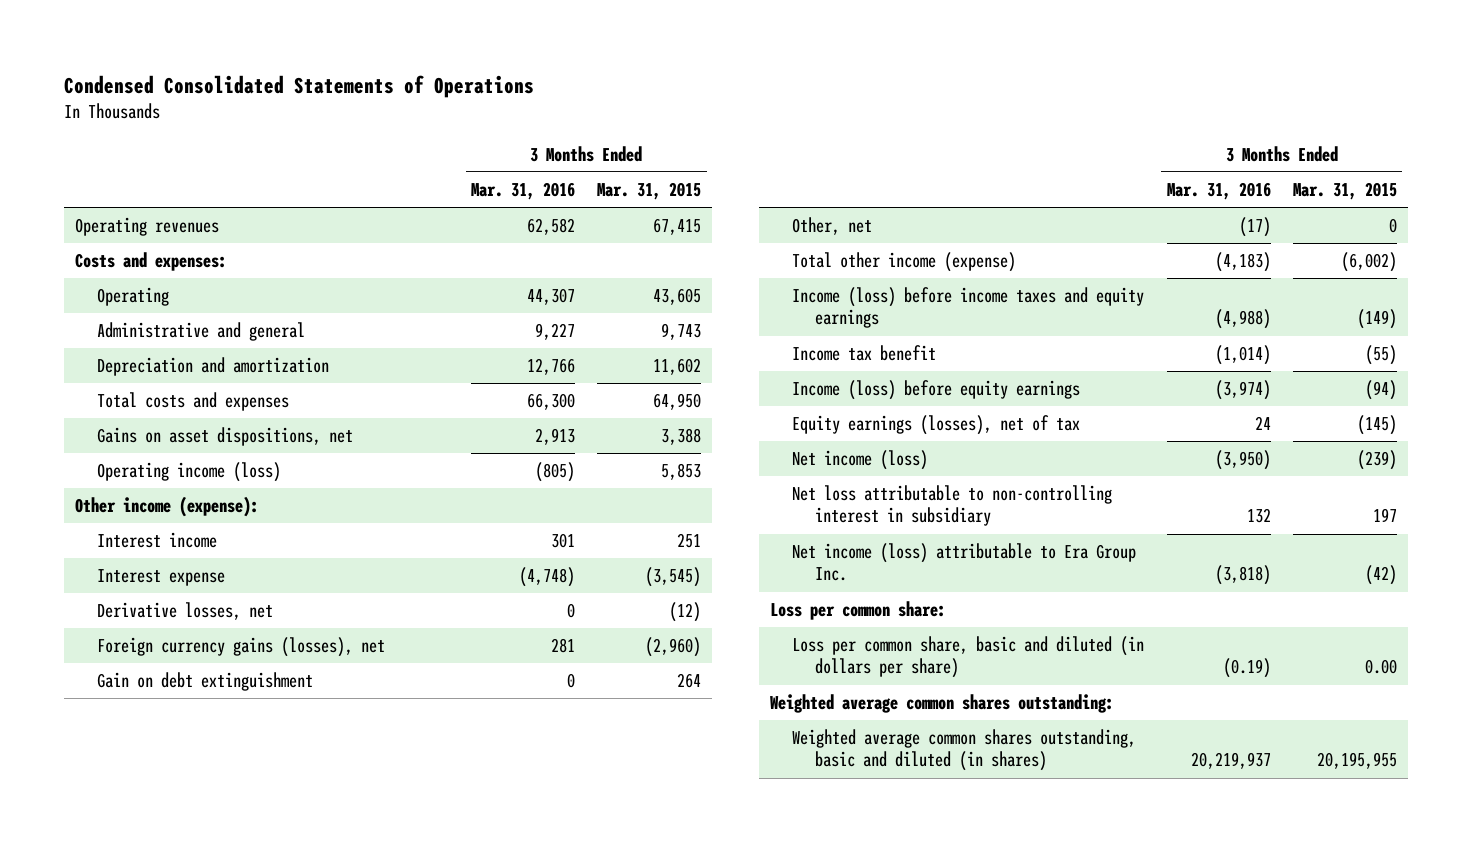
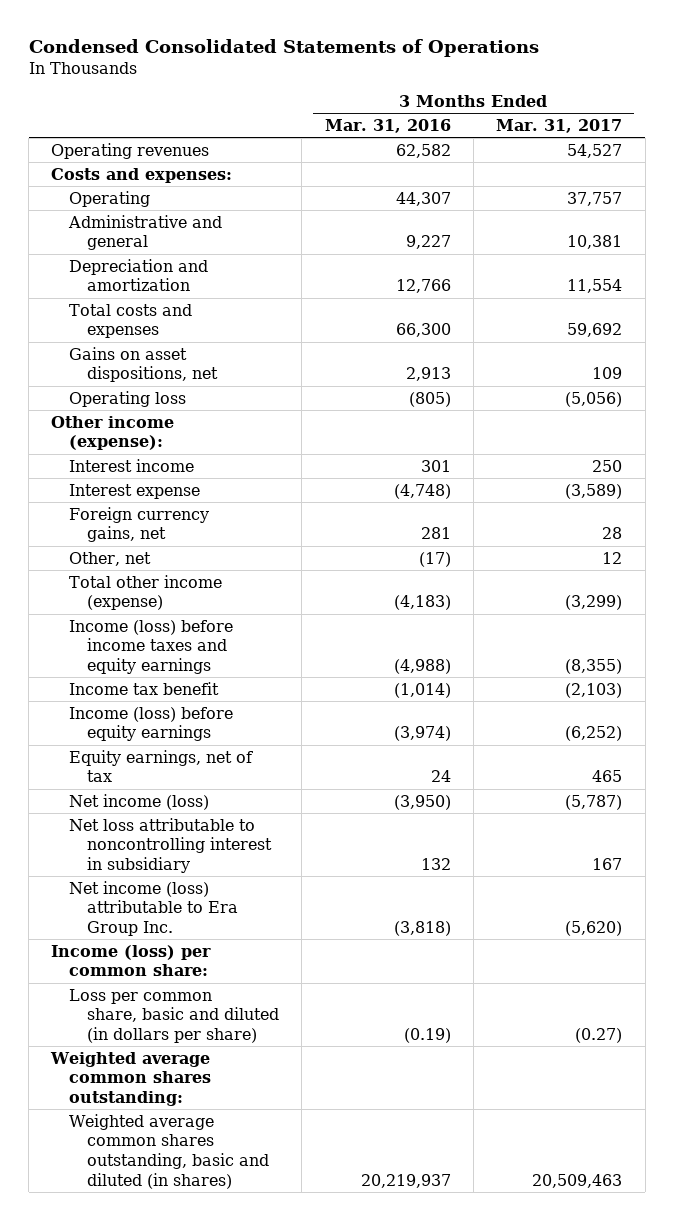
[597,182,702,201] Mar. 31, 2015 -> none
none -> [496,119,623,134] Mar. 31, 2017
[97,462,282,483] Operating income (loss) -> [69,390,187,407] Operating loss
[97,602,274,621] Derivative losses, net -> none
[97,672,314,692] Gain on debt extinguishment -> none
[97,637,386,658] Foreign currency gains (losses), net -> [69,506,210,543] Foreign currency gains, net
[792,415,1081,436] Equity earnings (losses), net of tax -> [69,749,254,783] Equity earnings, net of tax
[792,485,1113,527] Net loss attributable to non-controlling interest in subsidiary -> [69,817,272,874] Net loss attributable to noncontrolling interest in subsidiary
[769,601,946,621] Loss per common share: -> [51,944,212,977] Income (loss) per common share:

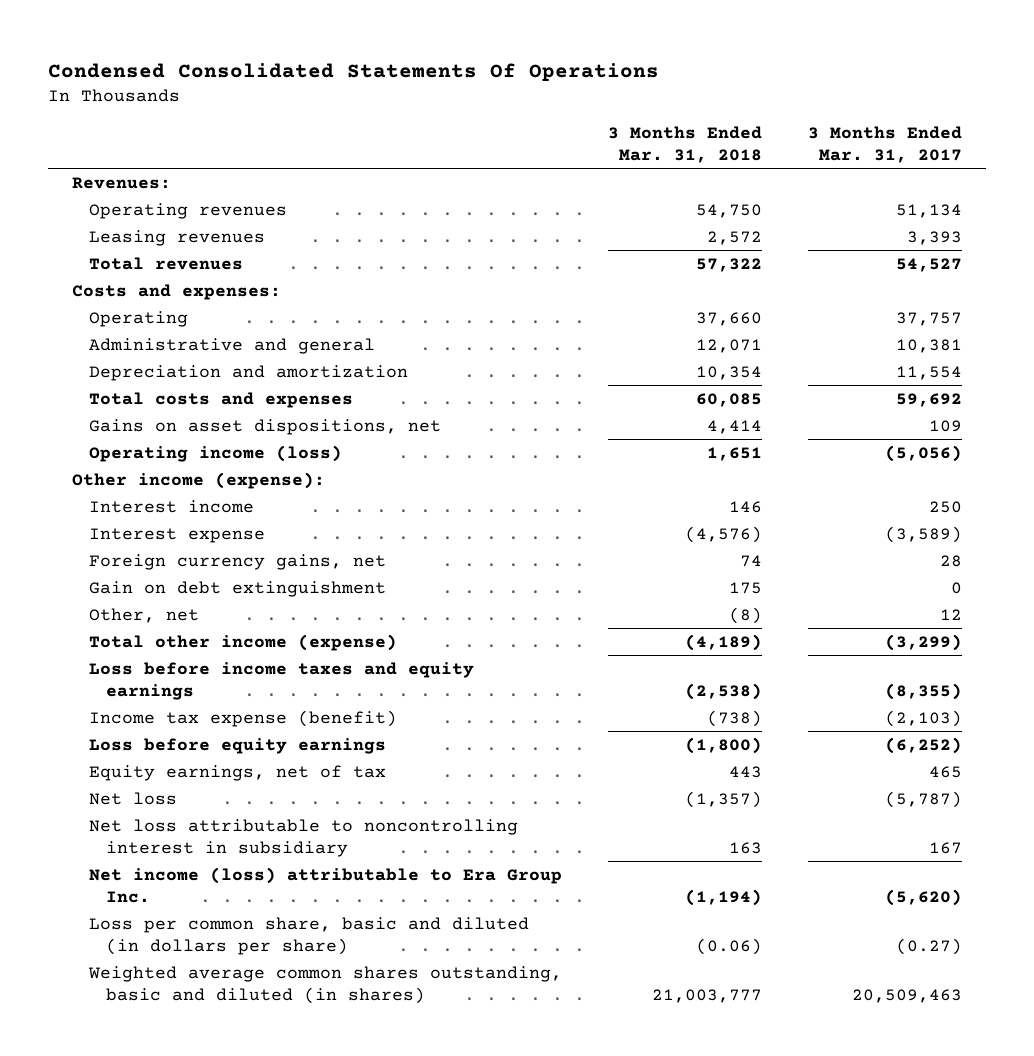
[28,38,539,57] Condensed Consolidated Statements of Operations -> [48,62,660,81] Condensed Consolidated Statements Of Operations
[324,119,451,134] Mar. 31, 2016 -> none
none -> [608,125,763,164] 3 Months Ended Mar. 31, 2018
none -> [71,176,171,189] Revenues:
[567,143,623,158] 54,527 -> [896,203,963,218] 51,134
none -> [89,229,266,246] Leasing revenues
none -> [89,256,244,270] Total revenues
[69,390,187,407] Operating loss -> [89,444,343,462] Operating income (loss)
none -> [89,580,387,597] Gain on debt extinguishment
[69,619,234,675] Income (loss) before income taxes and equity earnings -> [89,661,475,701] Loss before income taxes and equity earnings
[69,681,220,695] Income tax benefit -> [89,709,398,727] Income tax expense (benefit)
[69,706,234,742] Income (loss) before equity earnings -> [89,737,387,754] Loss before equity earnings
[69,793,210,810] Net income (loss) -> [89,791,178,805] Net loss
[51,944,212,977] Income (loss) per common share: -> none
[50,1051,212,1107] Weighted average common shares outstanding: -> none

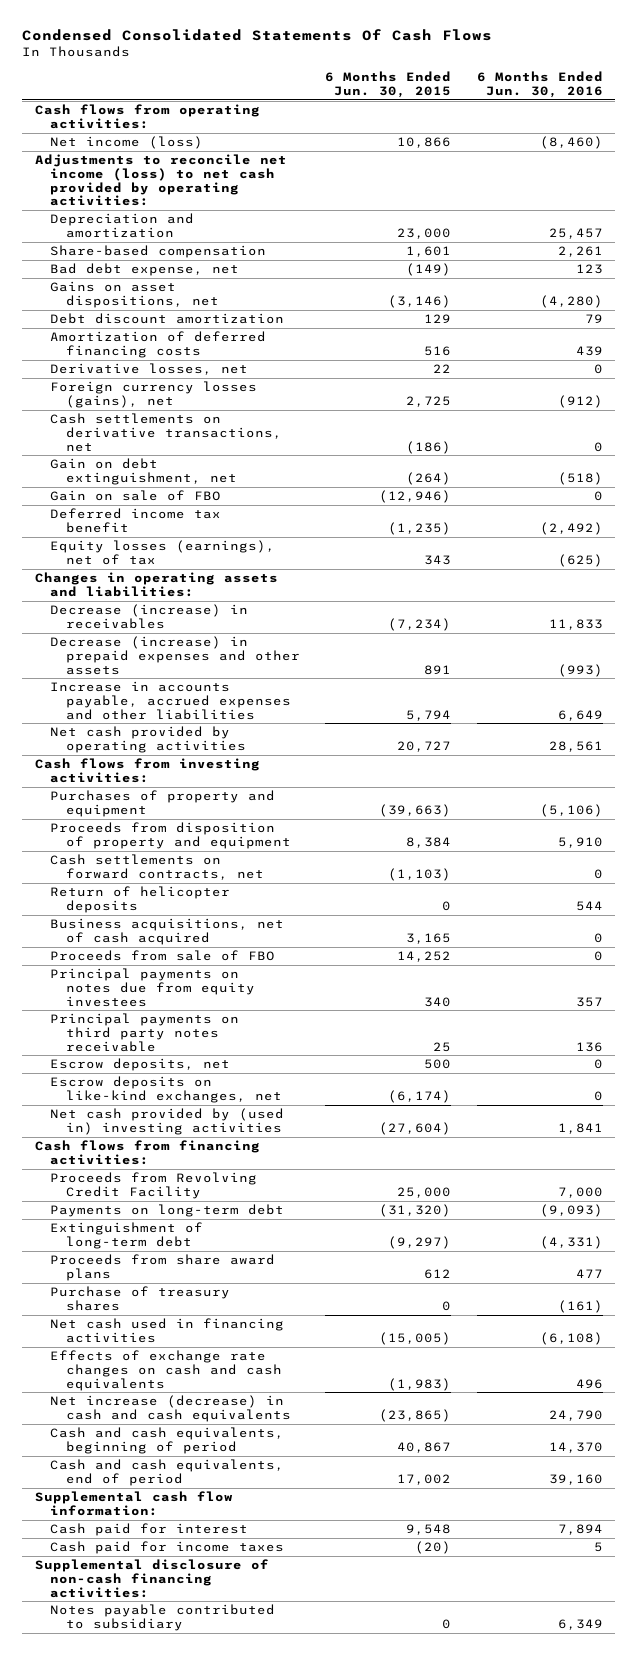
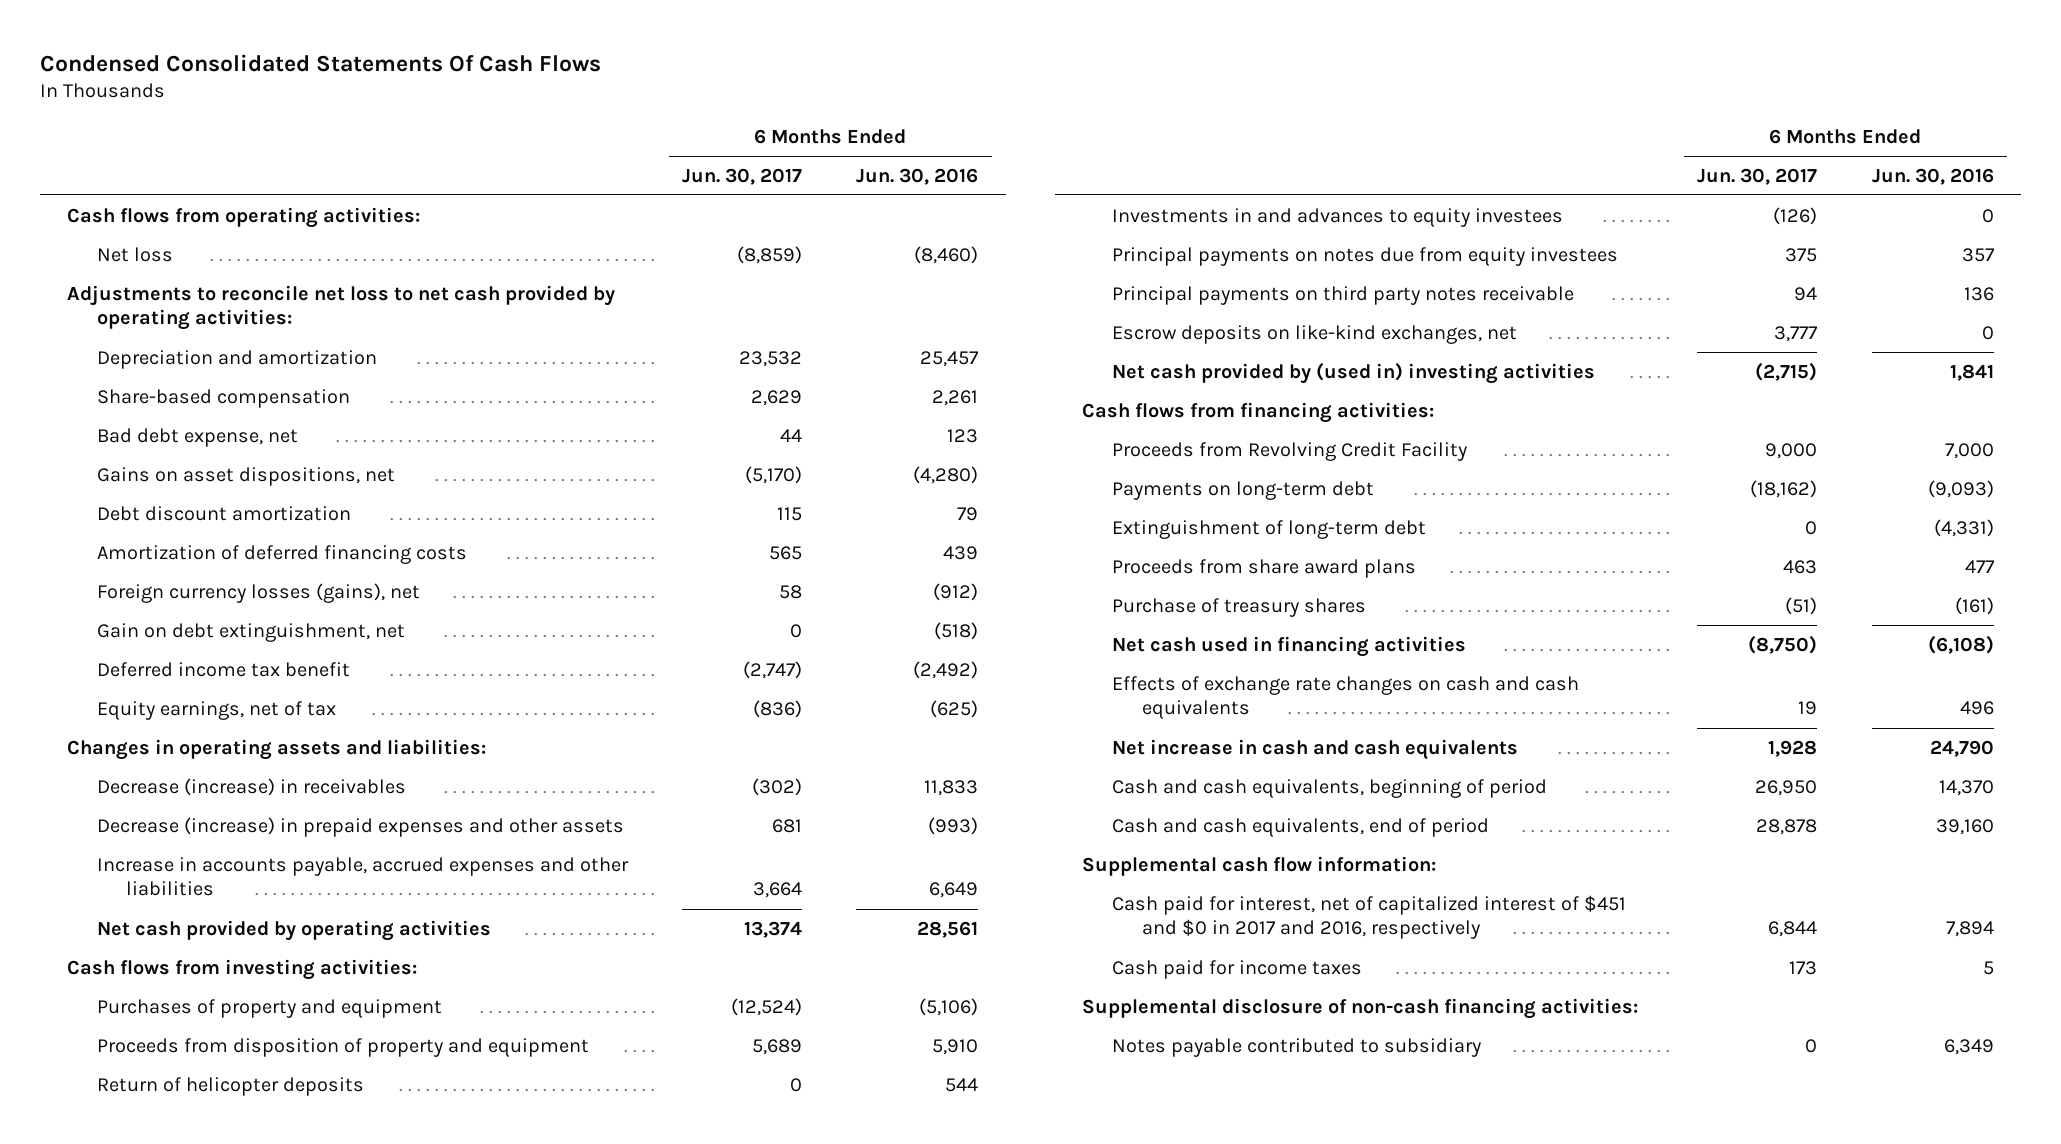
[325,71,452,99] 6 Months Ended Jun. 30, 2015 -> none
none -> [682,167,803,185] Jun. 30, 2017
[50,136,204,150] Net income (loss) -> [96,246,173,262] Net loss
[34,154,287,207] Adjustments to reconcile net income (loss) to net cash provided by operating activities: -> [67,284,616,331] Adjustments to reconcile net loss to net cash provided by operating activities:
[50,363,249,376] Derivative losses, net -> none
[50,413,282,452] Cash settlements on derivative transactions, net -> none
[50,490,222,502] Gain on sale of FBO -> none
[50,540,276,565] Equity losses (earnings), net of tax -> [96,700,336,720] Equity earnings, net of tax
[50,854,264,880] Cash settlements on forward contracts, net -> none
[50,918,285,945] Business acquisitions, net of cash acquired -> none
[50,950,276,962] Proceeds from sale of FBO -> none
none -> [1111,207,1563,227] Investments in and advances to equity investees
[50,1058,231,1072] Escrow deposits, net -> none
[50,1395,291,1422] Net increase (decrease) in cash and cash equivalents -> [1111,738,1518,760] Net increase in cash and cash equivalents
[50,1523,249,1537] Cash paid for interest -> [1111,894,1626,940] Cash paid for interest, net of capitalized interest of $451 and $0 in 2017 and 2016, respectively

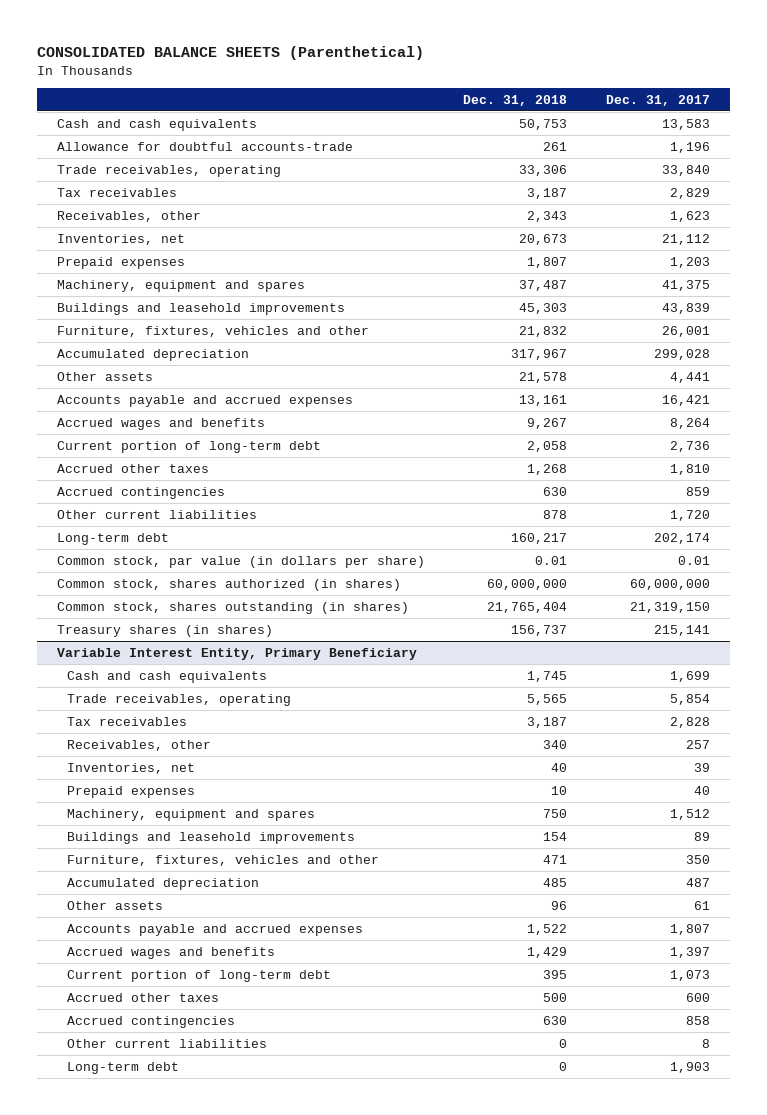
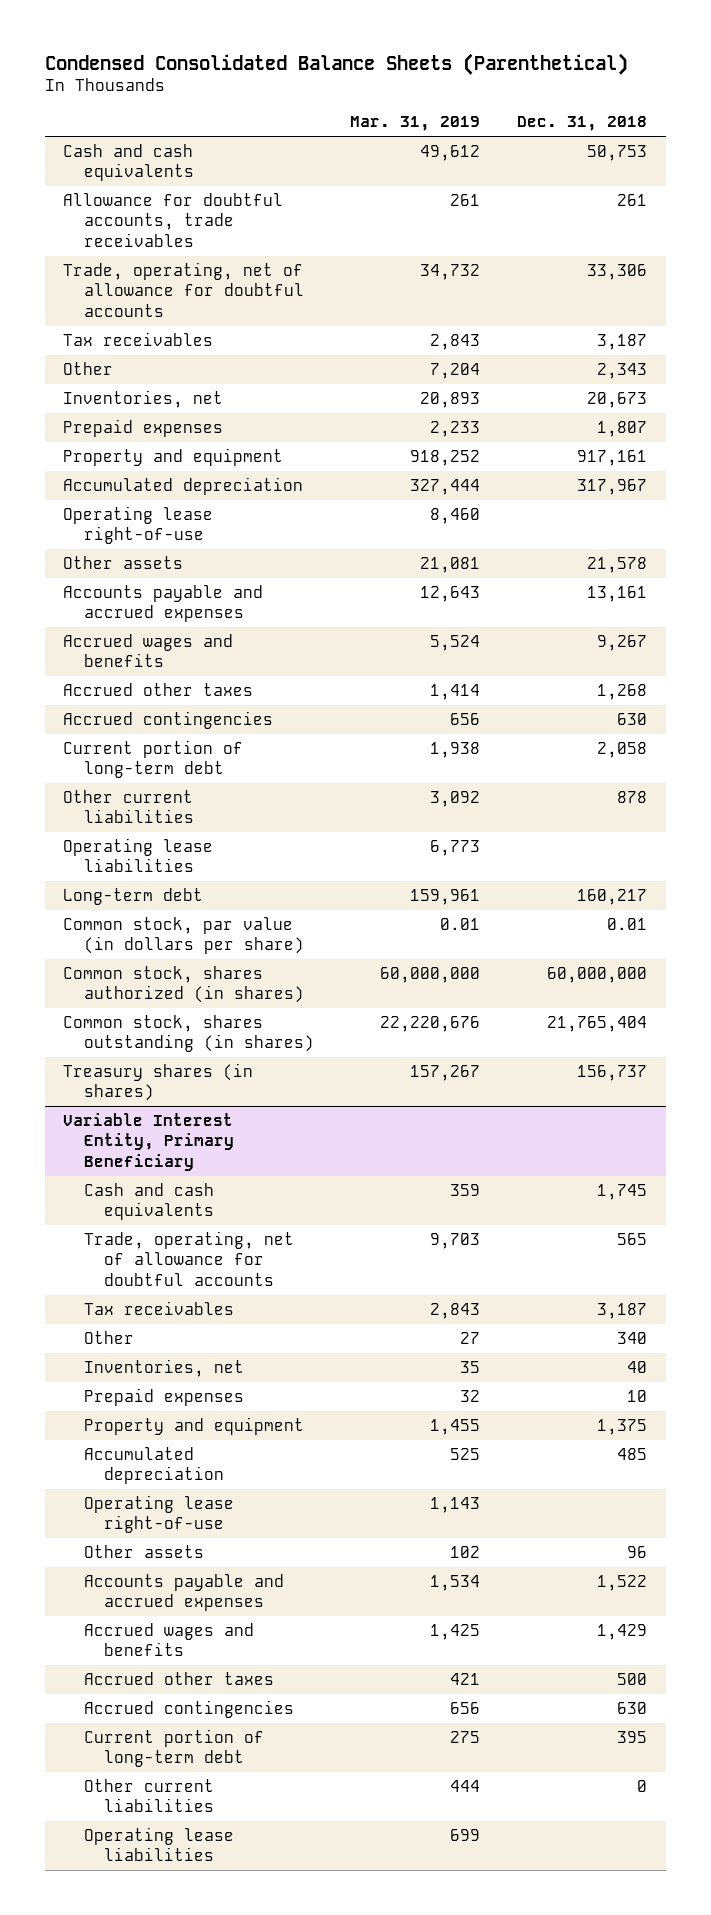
[37,46,425,61] CONSOLIDATED BALANCE SHEETS (Parenthetical) -> [44,52,628,75] Condensed Consolidated Balance Sheets (Parenthetical)
[606,94,711,106] Dec. 31, 2017 -> none
none -> [350,116,481,132] Mar. 31, 2019
[56,141,353,151] Allowance for doubtful accounts-trade -> [63,193,284,247] Allowance for doubtful accounts, trade receivables
[56,164,281,177] Trade receivables, operating -> [63,262,304,317] Trade, operating, net of allowance for doubtful accounts
[56,210,201,222] Receivables, other -> [63,362,114,376] Other
[56,279,305,292] Machinery, equipment and spares -> none
[56,302,345,315] Buildings and leasehold improvements -> none
[56,325,369,337] Furniture, fixtures, vehicles and other -> none
none -> [63,448,284,467] Property and equipment
none -> [63,506,214,545] Operating lease right-of-use
[56,440,321,453] Current portion of long-term debt -> [63,740,244,779] Current portion of long-term debt
none -> [63,838,214,873] Operating lease liabilities
[66,693,291,706] Trade receivables, operating -> [83,1231,294,1286] Trade, operating, net of allowance for doubtful accounts
[527,693,568,705] 5,565 -> [617,1233,648,1246] 565
[66,739,211,751] Receivables, other -> [83,1331,134,1345] Other
[66,808,315,821] Machinery, equipment and spares -> none
[66,831,355,844] Buildings and leasehold improvements -> none
[66,854,379,866] Furniture, fixtures, vehicles and other -> none
none -> [83,1417,304,1436] Property and equipment
none -> [83,1495,234,1534] Operating lease right-of-use
[66,969,331,982] Current portion of long-term debt -> [83,1729,264,1768] Current portion of long-term debt
[66,1061,179,1074] Long-term debt -> none
none -> [83,1827,234,1862] Operating lease liabilities

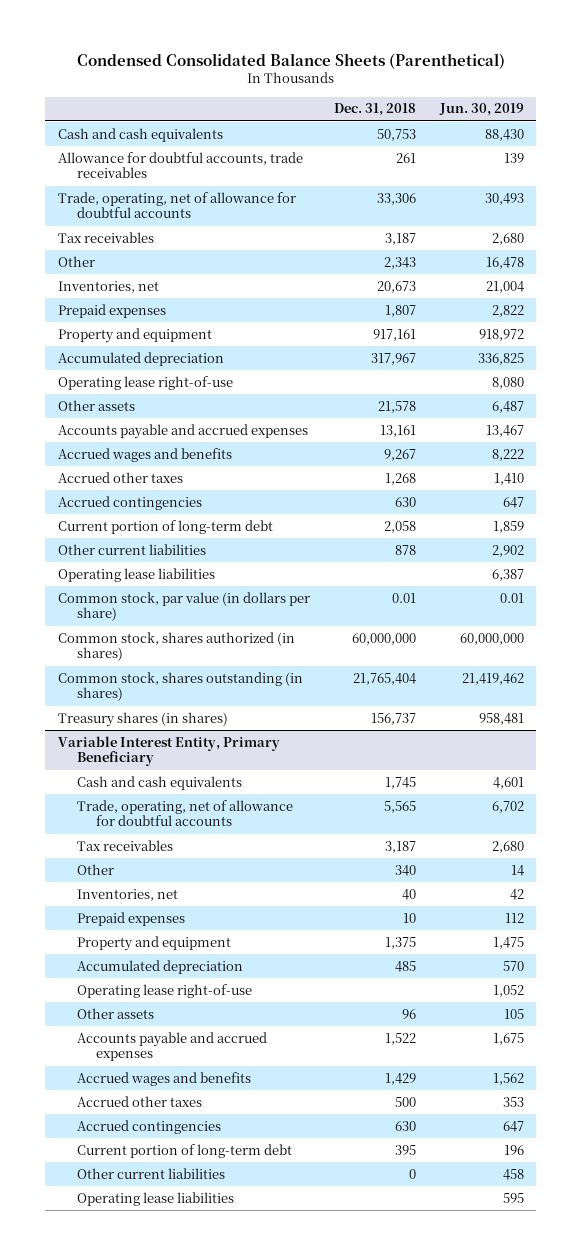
[350,116,481,132] Mar. 31, 2019 -> none
none -> [439,103,525,117] Jun. 30, 2019
[63,888,204,906] Long-term debt -> none
[617,1233,648,1246] 565 -> [383,800,416,813] 5,565

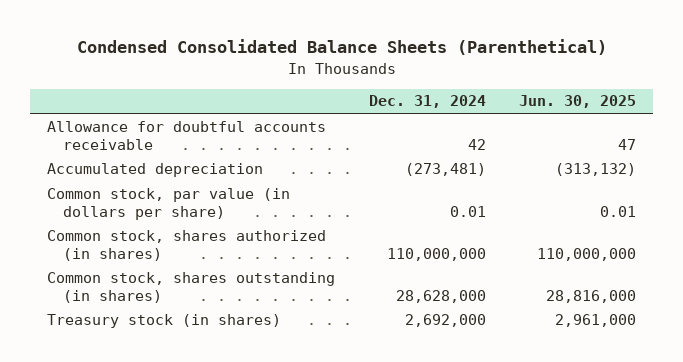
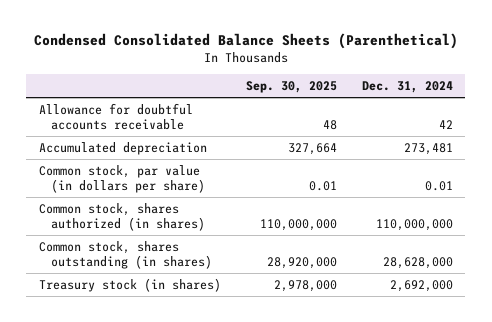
[519,95,637,109] Jun. 30, 2025 -> none
none -> [245,81,337,94] Sep. 30, 2025
[404,162,486,176] (273,481) -> [403,142,453,155] 273,481

